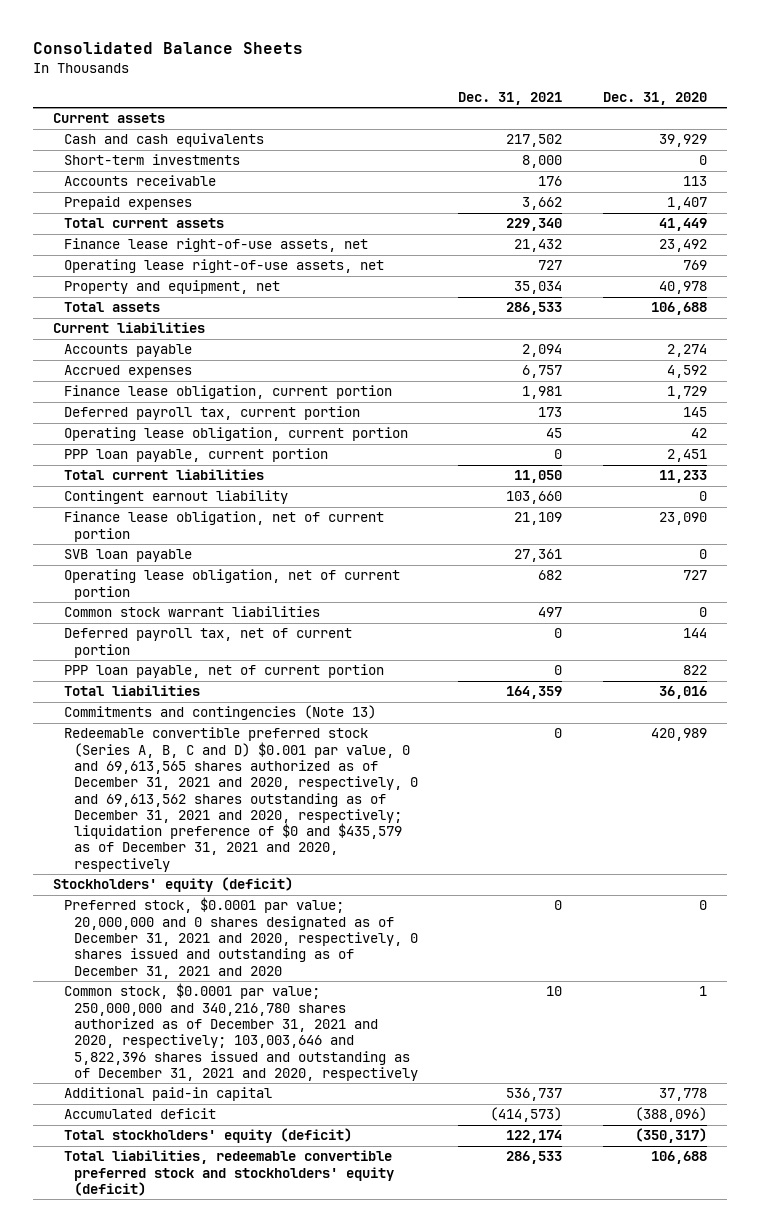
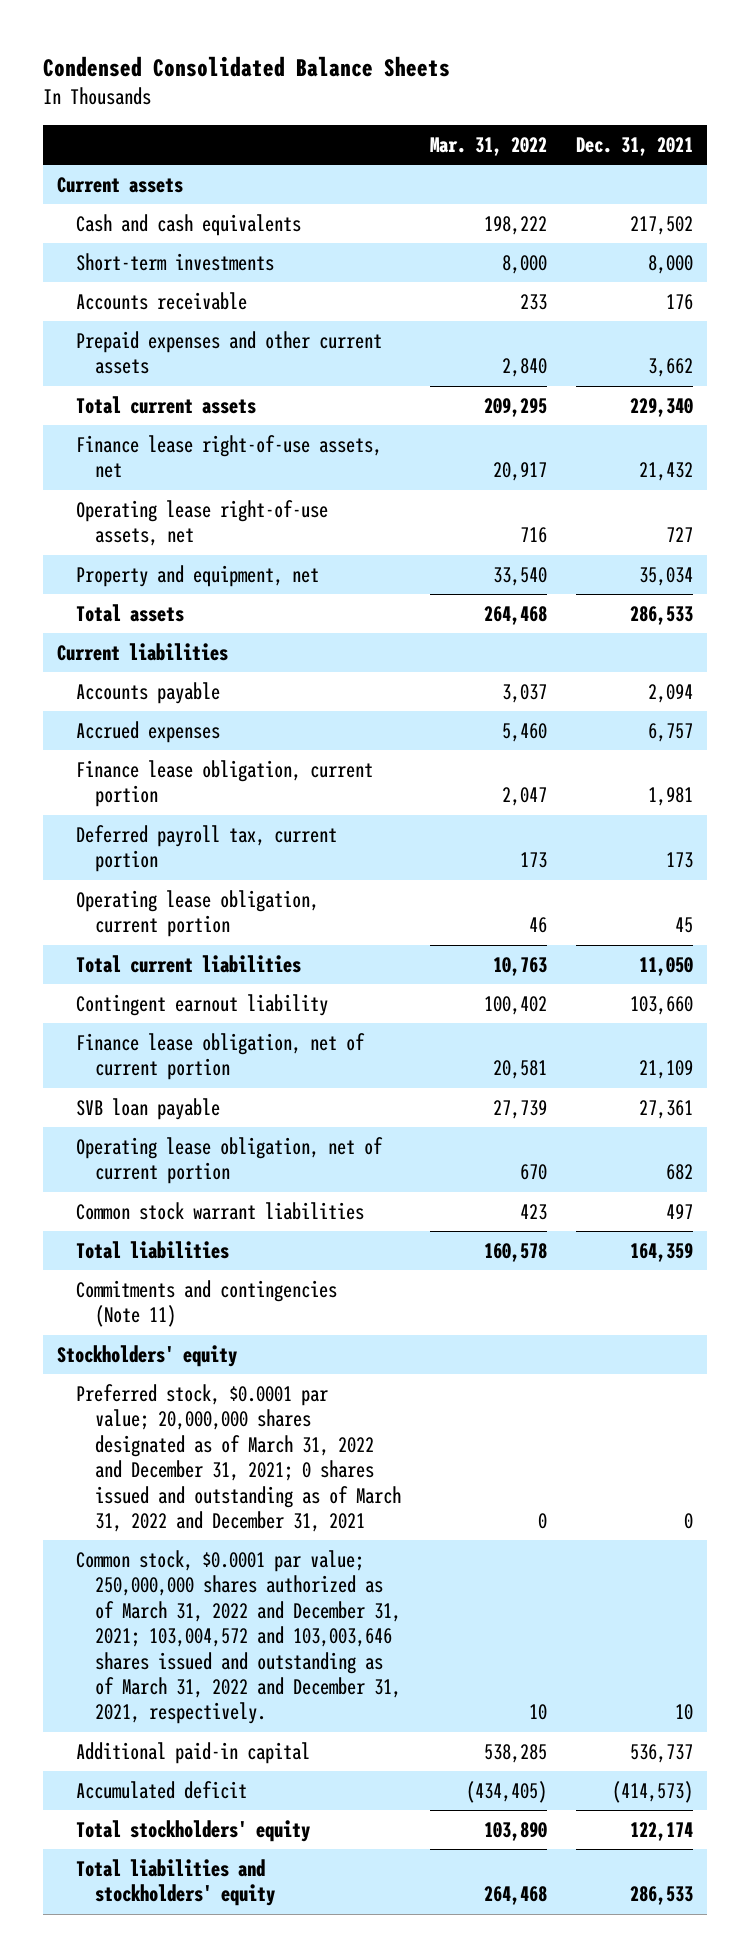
[33,42,304,55] Consolidated Balance Sheets -> [43,55,451,77] Condensed Consolidated Balance Sheets
[602,91,707,105] Dec. 31, 2020 -> none
none -> [429,137,547,157] Mar. 31, 2022
[63,196,192,211] Prepaid expenses -> [76,330,383,375] Prepaid expenses and other current assets
[63,448,328,463] PPP loan payable, current portion -> none
[63,628,352,658] Deferred payroll tax, net of current portion -> none
[63,664,384,679] PPP loan payable, net of current portion -> none
[63,727,419,872] Redeemable convertible preferred stock (Series A, B, C and D) $0.001 par value, 0 and 69,613,565 shares authorized as of December 31, 2021 and 2020, respectively, 0 and 69,613,562 shares outstanding as of December 31, 2021 and 2020, respectively; liquidation preference of $0 and $435,579 as of December 31, 2021 and 2020, respectively -> none
[63,705,376,721] Commitments and contingencies (Note 13) -> [76,1279,338,1328] Commitments and contingencies (Note 11)
[53,877,294,893] Stockholders' equity (deficit) -> [57,1344,238,1367] Stockholders' equity
[63,897,419,979] Preferred stock, $0.0001 par value; 20,000,000 and 0 shares designated as of December 31, 2021 and 2020, respectively, 0 shares issued and outstanding as of December 31, 2021 and 2020 -> [76,1383,402,1532] Preferred stock, $0.0001 par value; 20,000,000 shares designated as of March 31, 2022 and December 31, 2021; 0 shares issued and outstanding as of March 31, 2022 and December 31, 2021
[63,983,419,1081] Common stock, $0.0001 par value; 250,000,000 and 340,216,780 shares authorized as of December 31, 2021 and 2020, respectively; 103,003,646 and 5,822,396 shares issued and outstanding as of December 31, 2021 and 2020, respectively -> [76,1549,402,1725] Common stock, $0.0001 par value; 250,000,000 shares authorized as of March 31, 2022 and December 31, 2021; 103,004,572 and 103,003,646 shares issued and outstanding as of March 31, 2022 and December 31, 2021, respectively.
[63,1128,352,1144] Total stockholders' equity (deficit) -> [76,1819,311,1842] Total stockholders' equity
[63,1150,395,1196] Total liabilities, redeemable convertible preferred stock and stockholders' equity (deficit) -> [76,1858,276,1907] Total liabilities and stockholders' equity

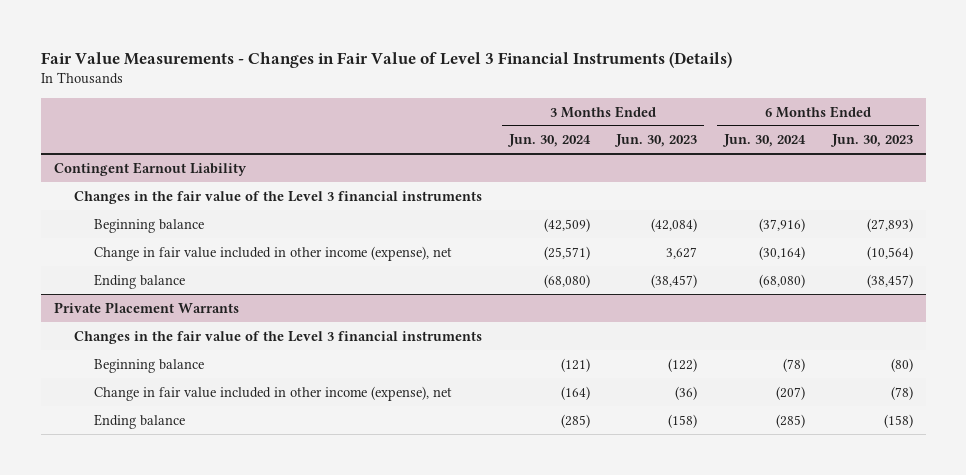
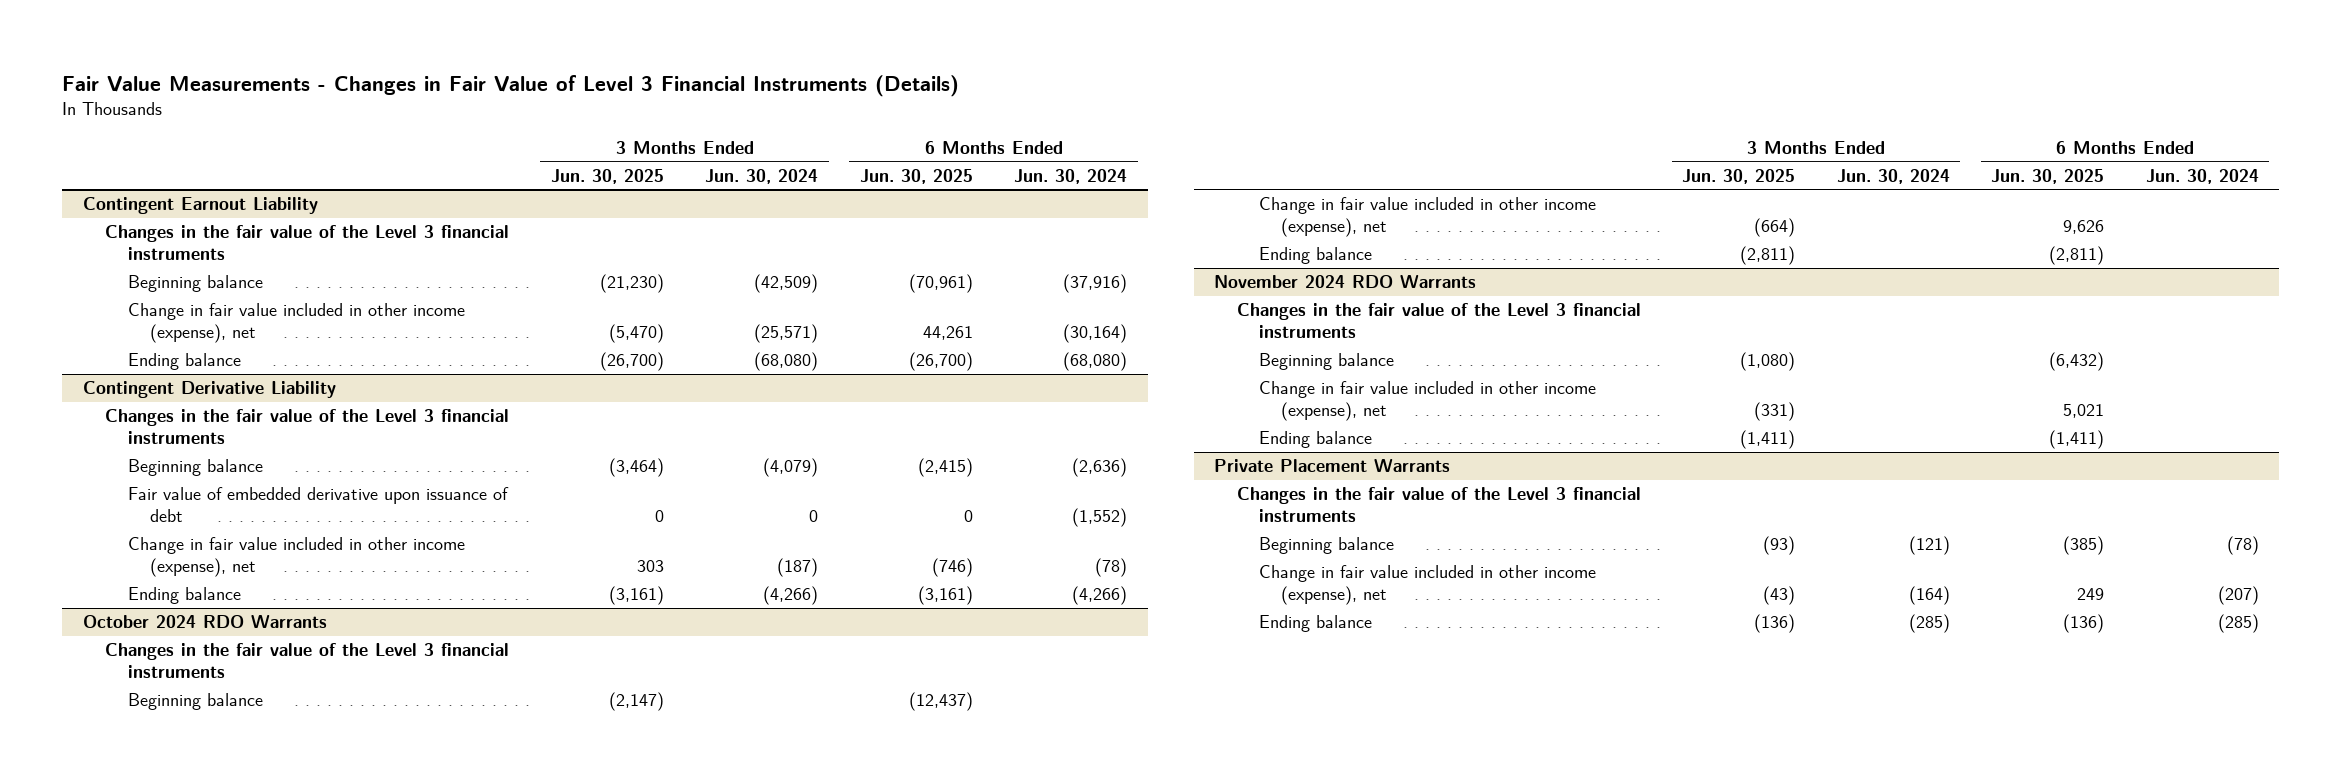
[614,134,698,148] Jun. 30, 2023 -> none
[829,134,913,148] Jun. 30, 2023 -> none
none -> [550,168,664,184] Jun. 30, 2025
none -> [859,168,973,184] Jun. 30, 2025
none -> [83,381,337,399] Contingent Derivative Liability
none -> [105,409,510,445] Changes in the fair value of the Level 3 financial instruments
none -> [127,459,263,477] Beginning balance
none -> [127,487,509,523] Fair value of embedded derivative upon issuance of debt
none -> [127,537,465,578] Change in fair value included in other income (expense), net
none -> [127,587,241,605] Ending balance
none -> [83,615,328,629] October 2024 RDO Warrants
none -> [105,643,510,679] Changes in the fair value of the Level 3 financial instruments
none -> [127,693,263,711] Beginning balance
none -> [1258,197,1596,238] Change in fair value included in other income (expense), net
none -> [1258,247,1372,265] Ending balance
none -> [1214,275,1477,289] November 2024 RDO Warrants
none -> [1236,303,1641,339] Changes in the fair value of the Level 3 financial instruments
none -> [1258,353,1394,371] Beginning balance
none -> [1258,381,1596,422] Change in fair value included in other income (expense), net
none -> [1258,431,1372,449] Ending balance

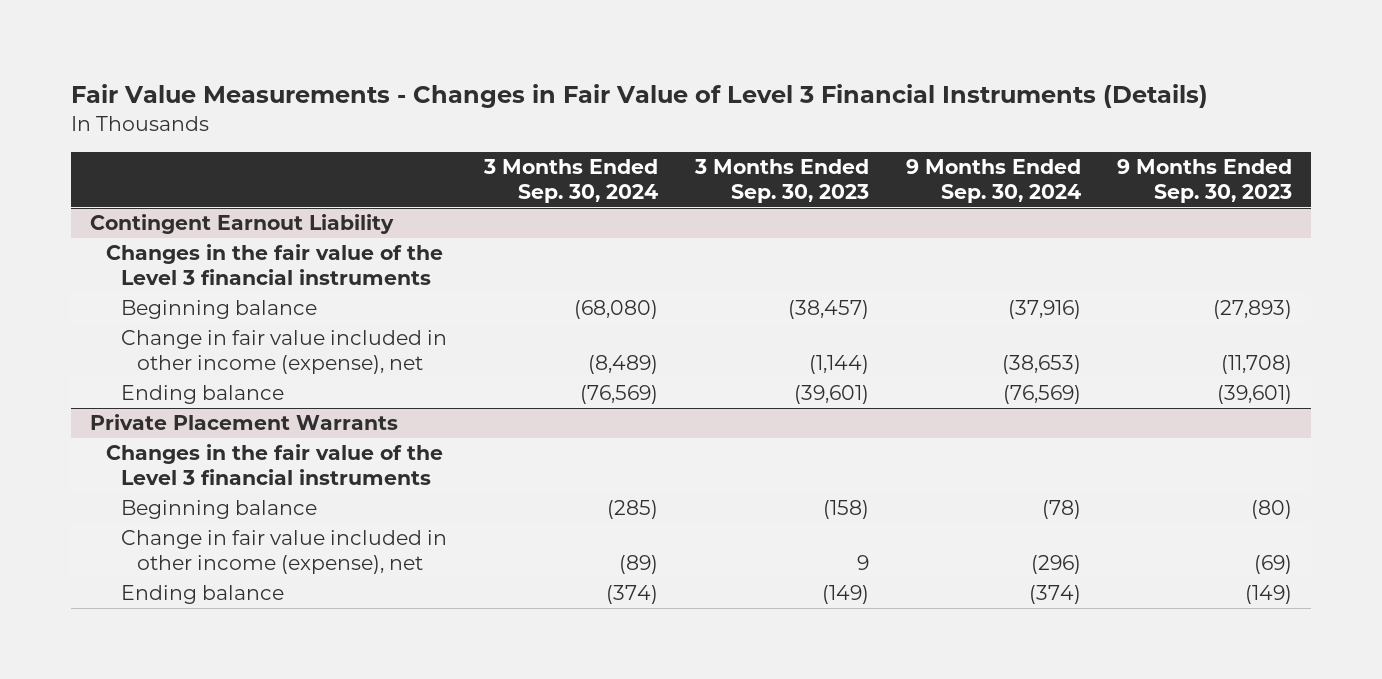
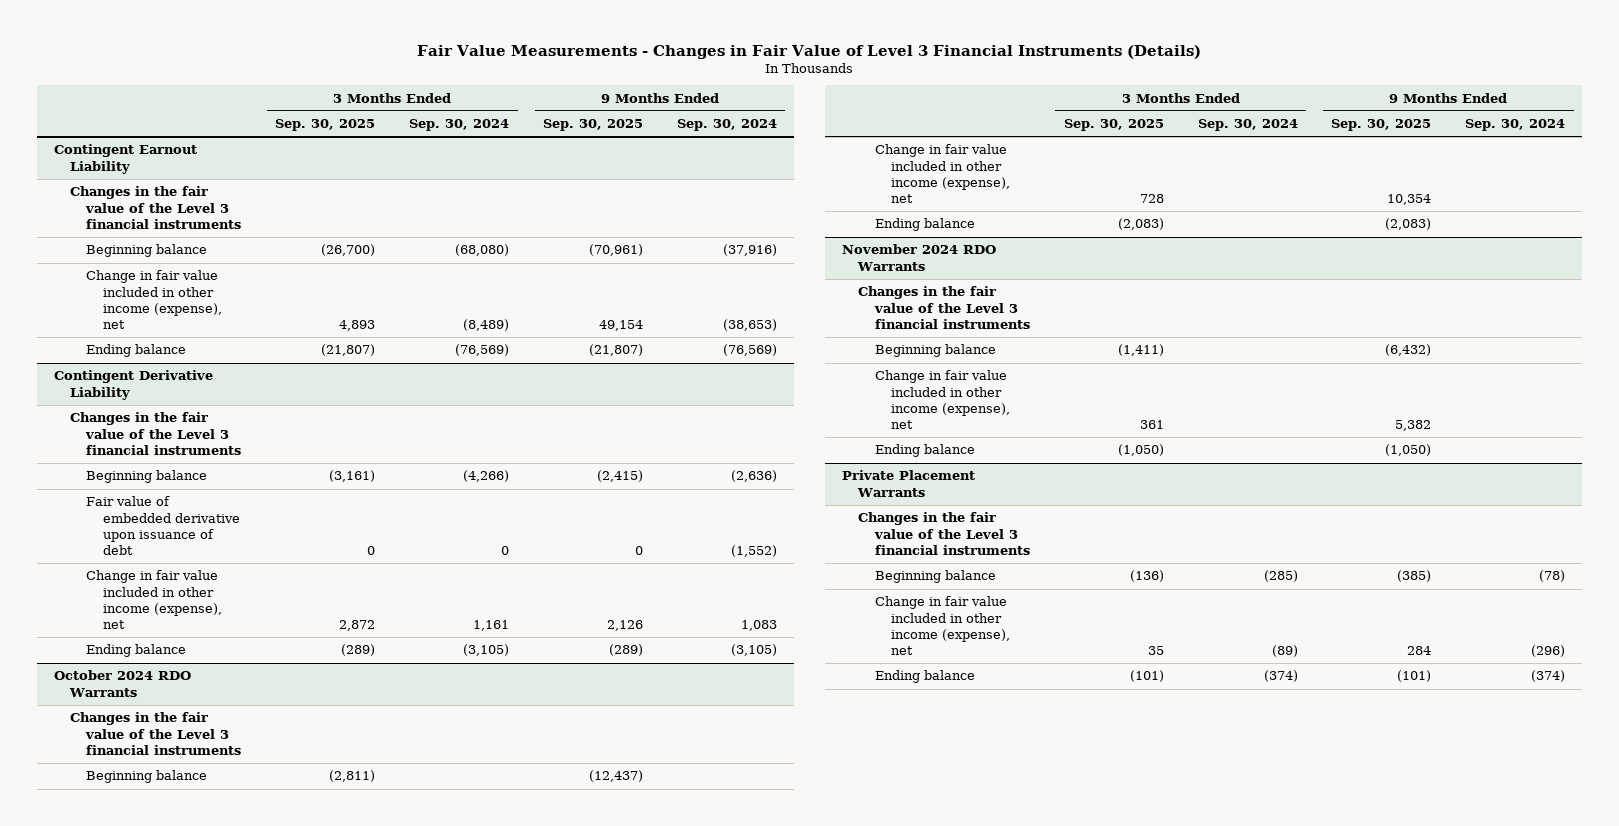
[693,159,869,203] 3 Months Ended Sep. 30, 2023 -> none
[1117,159,1293,203] 9 Months Ended Sep. 30, 2023 -> none
none -> [275,119,376,132] Sep. 30, 2025
none -> [543,119,644,132] Sep. 30, 2025
none -> [53,370,213,400] Contingent Derivative Liability
none -> [69,412,242,455] Changes in the fair value of the Level 3 financial instruments
none -> [86,470,208,484] Beginning balance
none -> [86,496,240,555] Fair value of embedded derivative upon issuance of debt
none -> [86,570,222,629] Change in fair value included in other income (expense), net
none -> [86,644,187,658] Ending balance
none -> [53,670,191,697] October 2024 RDO Warrants
none -> [69,712,242,755] Changes in the fair value of the Level 3 financial instruments
none -> [86,770,208,784] Beginning balance
none -> [874,144,1011,203] Change in fair value included in other income (expense), net
none -> [874,218,975,232] Ending balance
none -> [842,244,997,271] November 2024 RDO Warrants
none -> [858,286,1030,329] Changes in the fair value of the Level 3 financial instruments
none -> [874,344,996,358] Beginning balance
none -> [874,370,1011,429] Change in fair value included in other income (expense), net
none -> [874,444,975,458] Ending balance

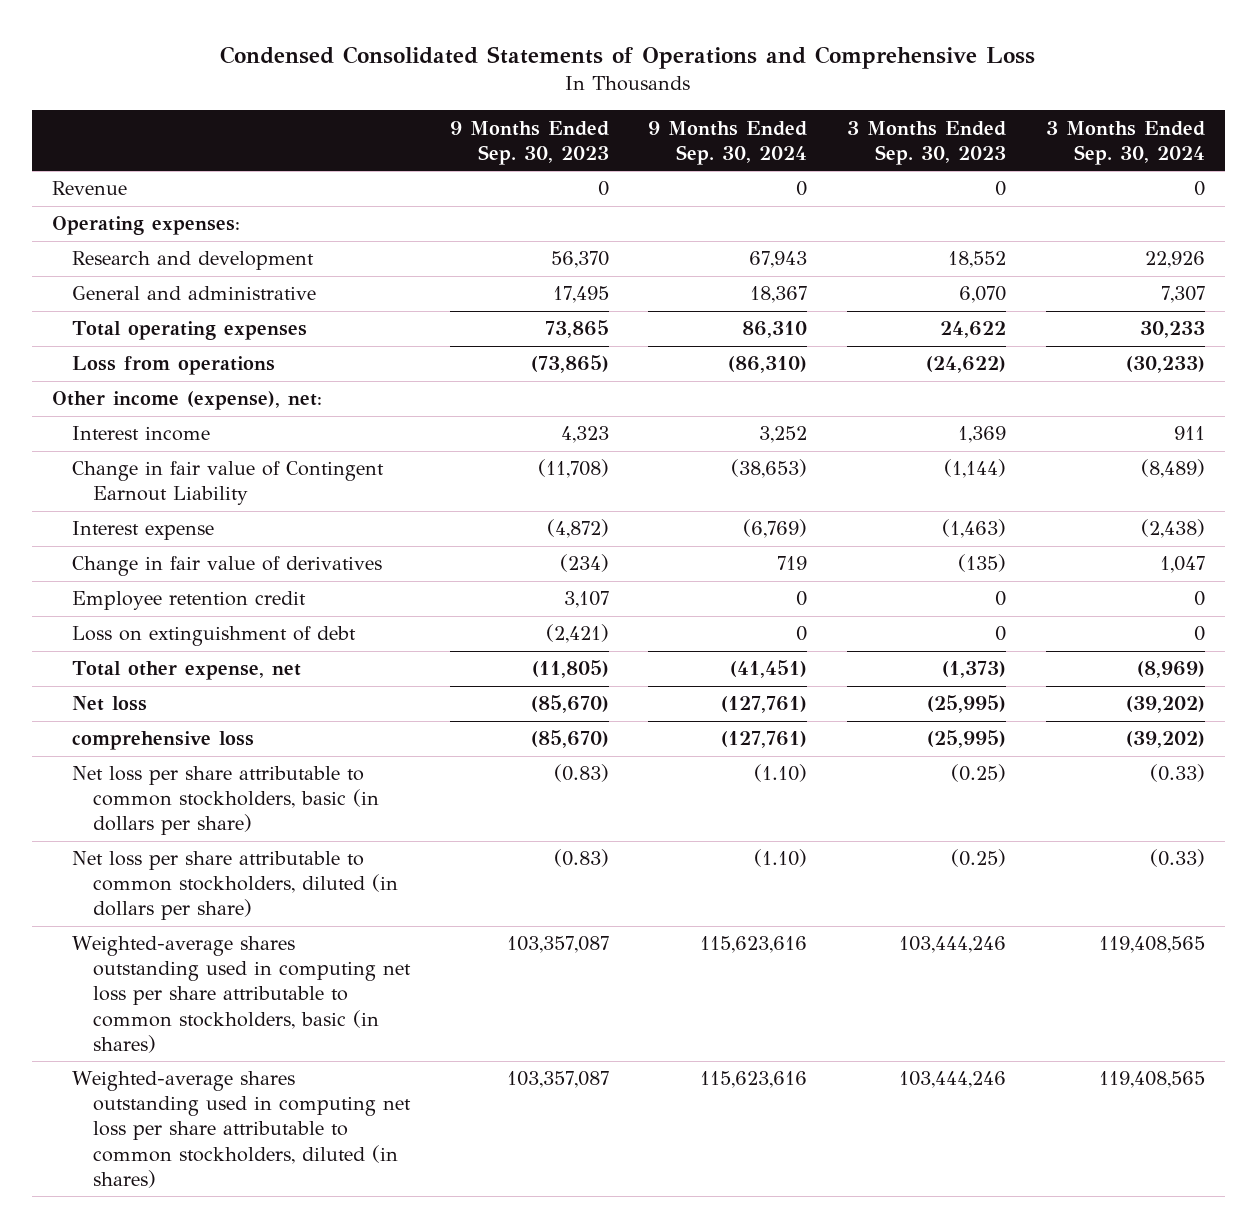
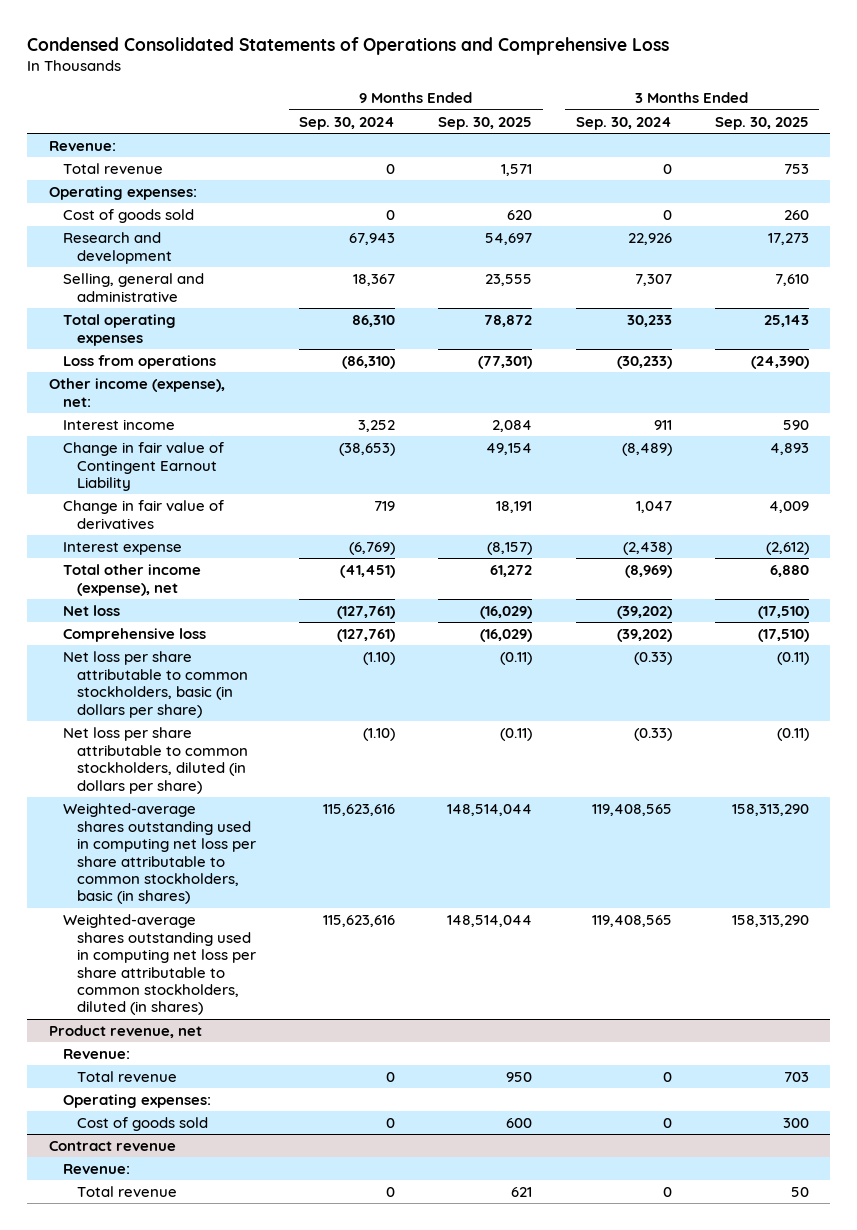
[449,120,609,165] 9 Months Ended Sep. 30, 2023 -> none
[847,120,1007,165] 3 Months Ended Sep. 30, 2023 -> none
none -> [438,116,533,130] Sep. 30, 2025
none -> [714,116,809,130] Sep. 30, 2025
none -> [48,141,116,152] Revenue:
[51,181,127,196] Revenue -> [62,163,163,175] Total revenue
none -> [62,209,194,224] Cost of goods sold
[72,286,317,301] General and administrative -> [62,273,204,302] Selling, general and administrative
[72,591,307,611] Employee retention credit -> none
[72,626,357,647] Loss on extinguishment of debt -> none
[72,521,215,541] Interest expense -> [62,542,182,556] Interest expense
[72,661,302,681] Total other expense, net -> [62,564,201,596] Total other income (expense), net
[72,731,255,751] comprehensive loss -> [62,628,206,643] Comprehensive loss
none -> [48,1025,202,1039] Product revenue, net
none -> [62,1049,130,1060] Revenue:
none -> [77,1071,178,1083] Total revenue
none -> [62,1094,211,1109] Operating expenses:
none -> [77,1117,209,1132] Cost of goods sold
none -> [48,1141,176,1152] Contract revenue
none -> [62,1164,130,1175] Revenue:
none -> [77,1186,178,1198] Total revenue

